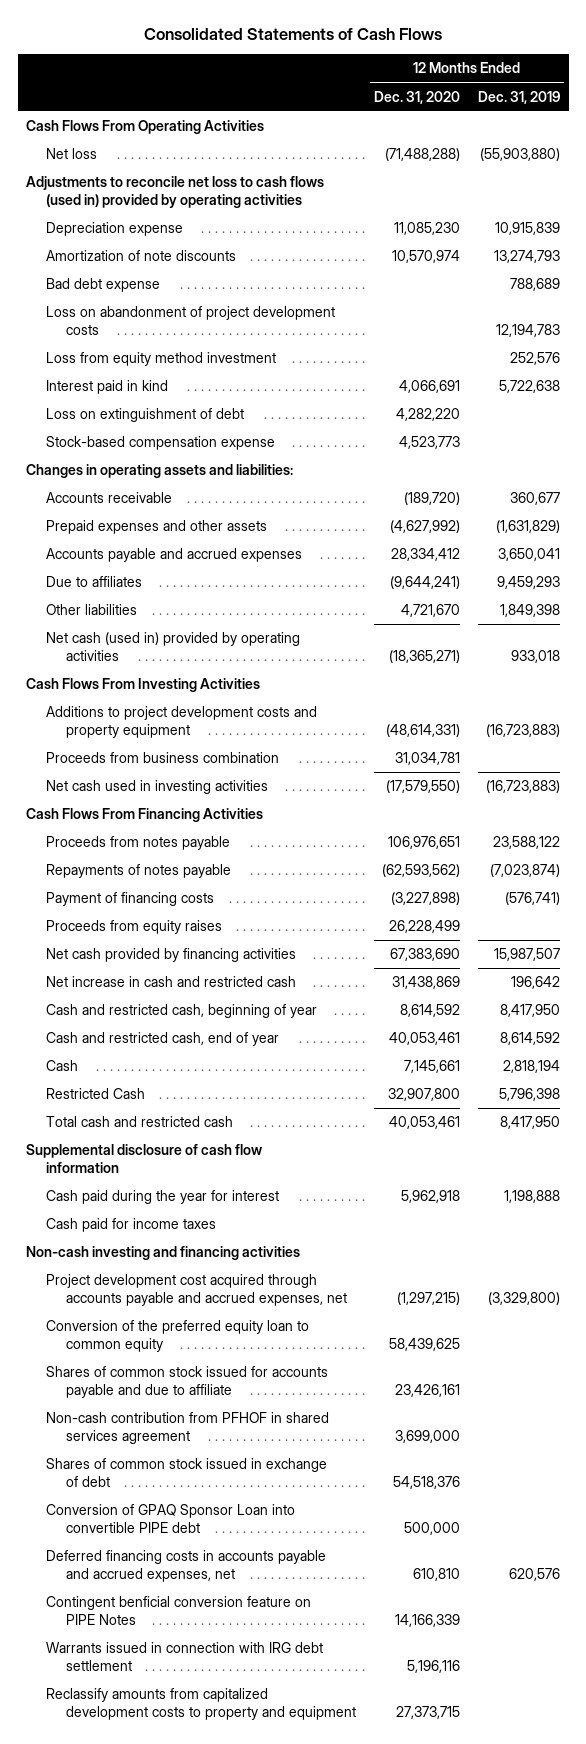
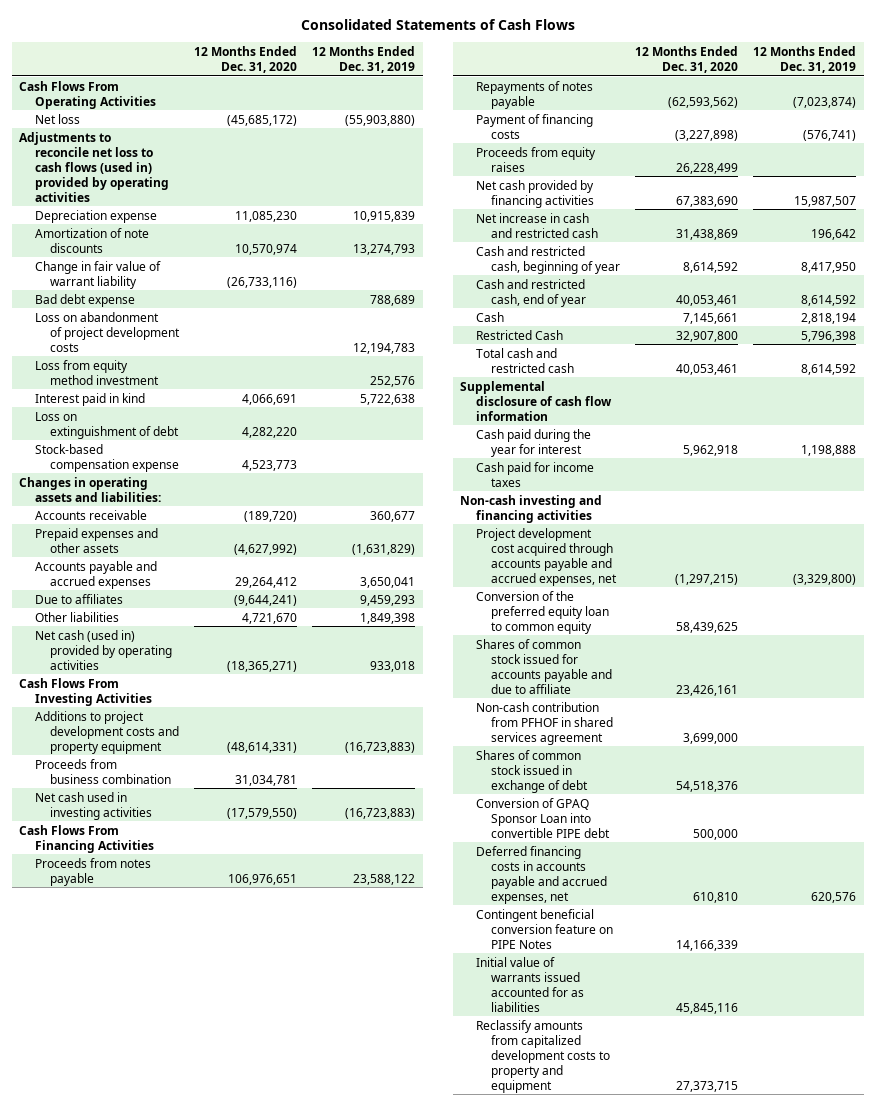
[384,148,460,162] (71,488,288) -> [227,114,298,126] (45,685,172)
none -> [34,260,161,289] Change in fair value of warrant liability
[390,548,460,562] 28,334,412 -> [235,576,298,588] 29,264,412
[499,1116,560,1130] 8,417,950 -> [801,363,857,375] 8,614,592
[46,1642,324,1671] Warrants issued in connection with IRG debt settlement -> none
[46,1596,312,1625] Contingent benficial conversion feature on PIPE Notes -> [475,908,614,949] Contingent beneficial conversion feature on PIPE Notes
none -> [475,956,585,1012] Initial value of warrants issued accounted for as liabilities

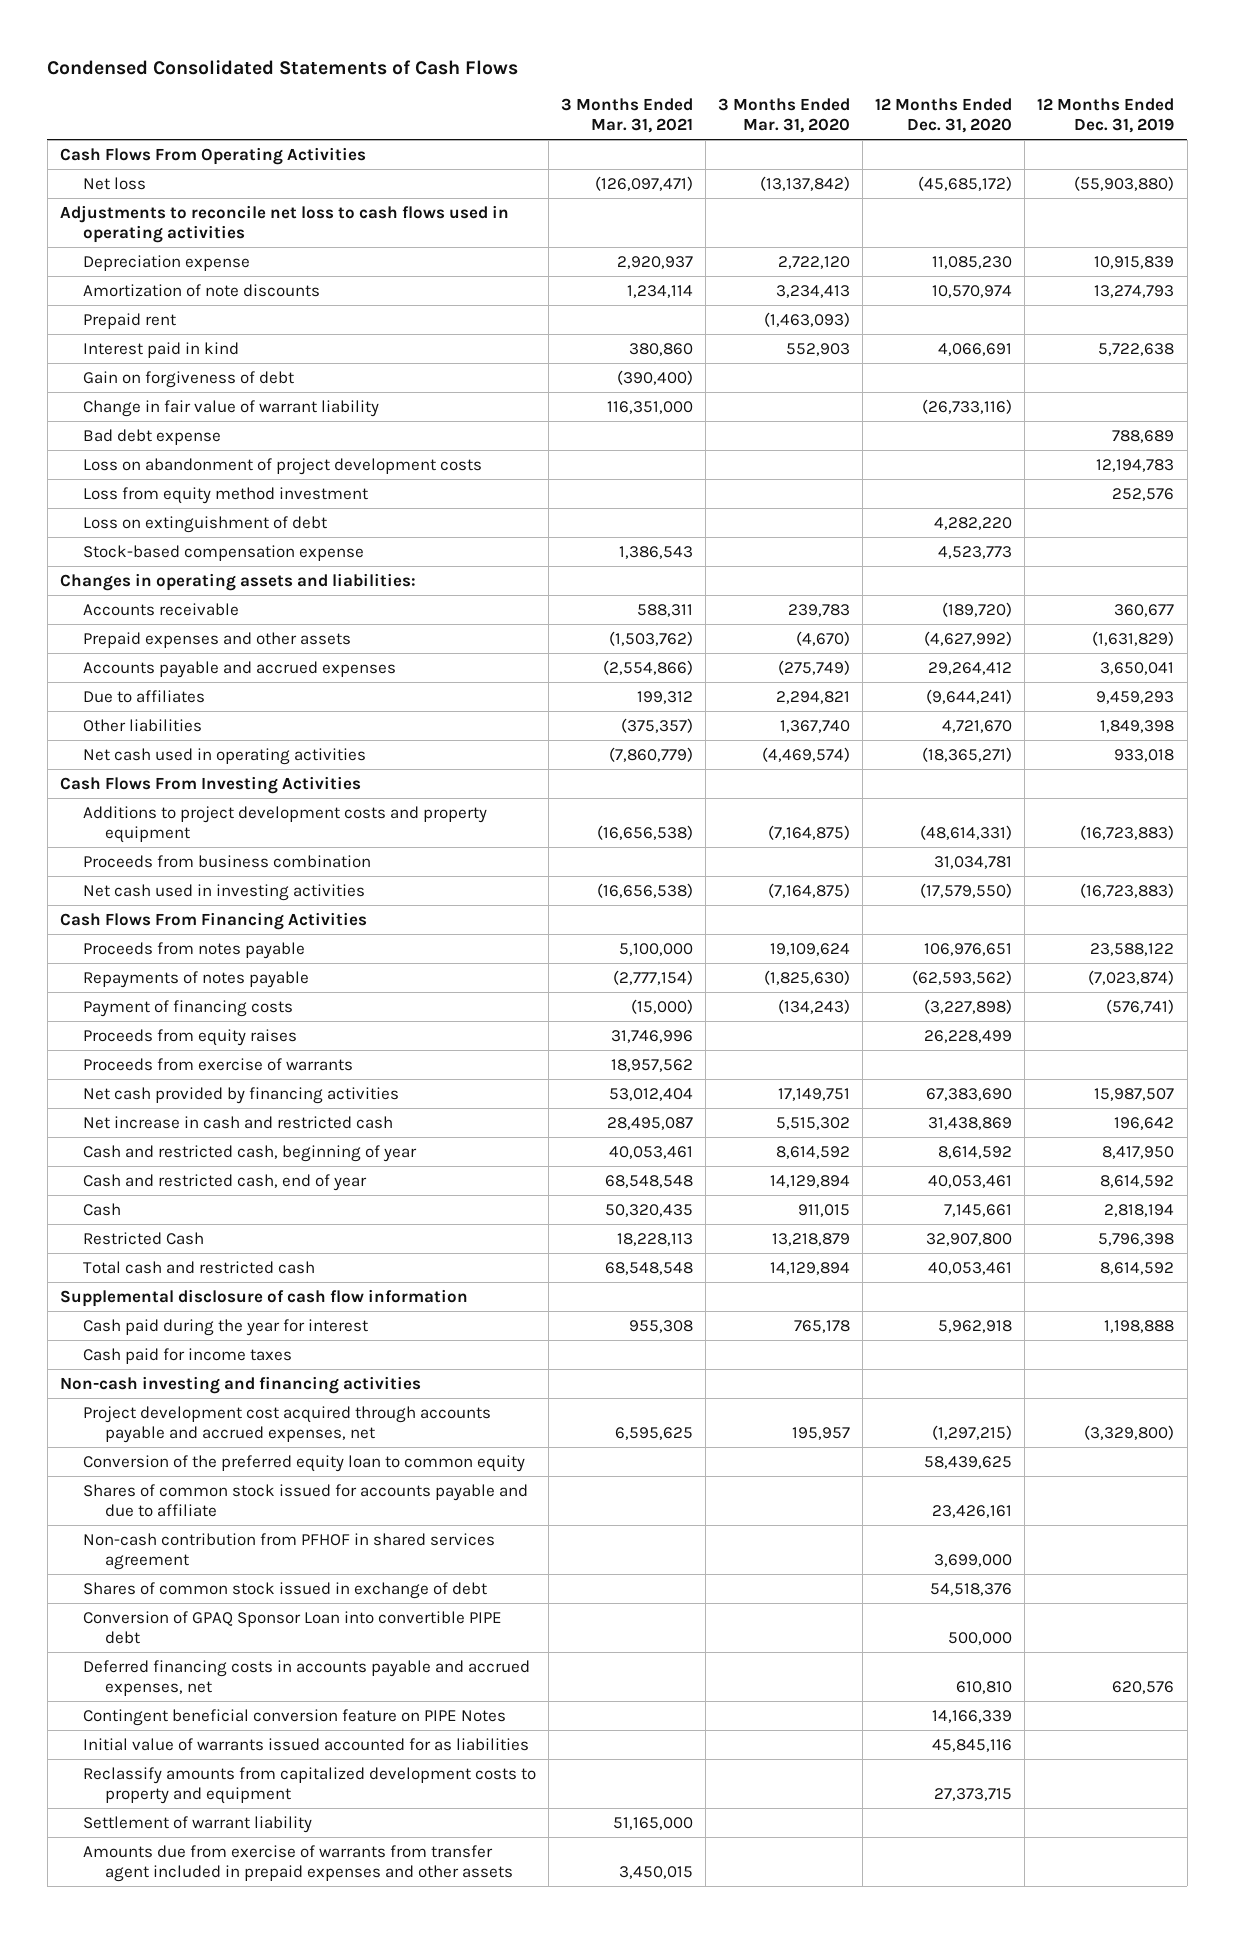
[300,19,575,31] Consolidated Statements of Cash Flows -> [47,59,519,75] Condensed Consolidated Statements of Cash Flows
none -> [560,98,693,134] 3 Months Ended Mar. 31, 2021
none -> [718,98,851,134] 3 Months Ended Mar. 31, 2020
[19,131,169,202] Adjustments to reconcile net loss to cash flows (used in) provided by operating activities -> [59,204,509,243] Adjustments to reconcile net loss to cash flows used in operating activities
none -> [82,312,176,329] Prepaid rent
[34,392,145,406] Interest paid in kind -> [82,341,239,358] Interest paid in kind
none -> [82,370,294,388] Gain on forgiveness of debt
[34,629,172,670] Net cash (used in) provided by operating activities -> [82,747,366,765] Net cash used in operating activities
none -> [82,1057,353,1071] Proceeds from exercise of warrants
none -> [82,1815,312,1833] Settlement of warrant liability
none -> [82,1844,514,1882] Amounts due from exercise of warrants from transfer agent included in prepaid expenses and other assets

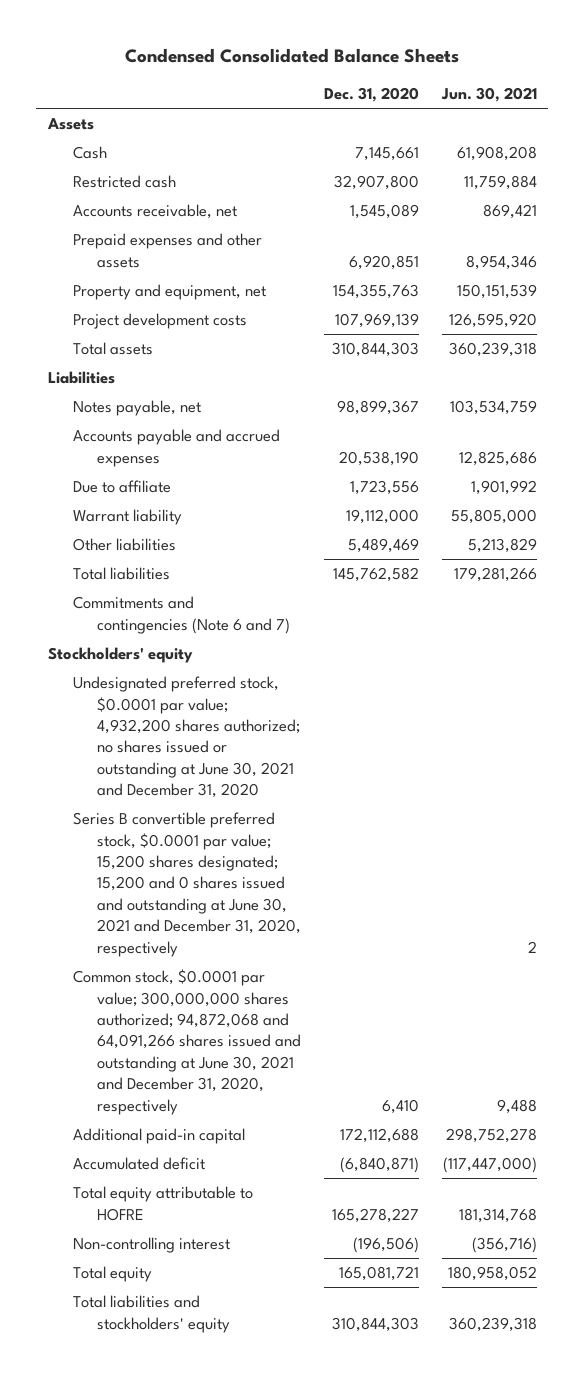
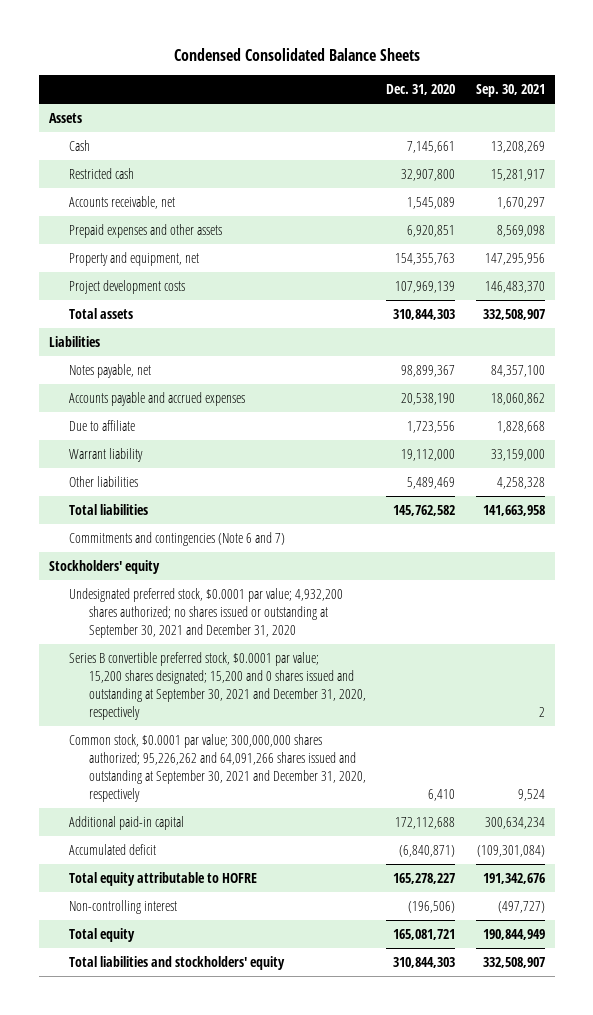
[440,87,537,103] Jun. 30, 2021 -> none
none -> [475,83,545,97] Sep. 30, 2021
[72,676,301,799] Undesignated preferred stock, $0.0001 par value; 4,932,200 shares authorized; no shares issued or outstanding at June 30, 2021 and December 31, 2020 -> [69,588,344,638] Undesignated preferred stock, $0.0001 par value; 4,932,200 shares authorized; no shares issued or outstanding at September 30, 2021 and December 31, 2020
[72,812,302,957] Series B convertible preferred stock, $0.0001 par value; 15,200 shares designated; 15,200 and 0 shares issued and outstanding at June 30, 2021 and December 31, 2020, respectively -> [69,652,367,720] Series B convertible preferred stock, $0.0001 par value; 15,200 shares designated; 15,200 and 0 shares issued and outstanding at September 30, 2021 and December 31, 2020, respectively
[72,969,302,1115] Common stock, $0.0001 par value; 300,000,000 shares authorized; 94,872,068 and 64,091,266 shares issued and outstanding at June 30, 2021 and December 31, 2020, respectively -> [69,734,367,802] Common stock, $0.0001 par value; 300,000,000 shares authorized; 95,226,262 and 64,091,266 shares issued and outstanding at September 30, 2021 and December 31, 2020, respectively

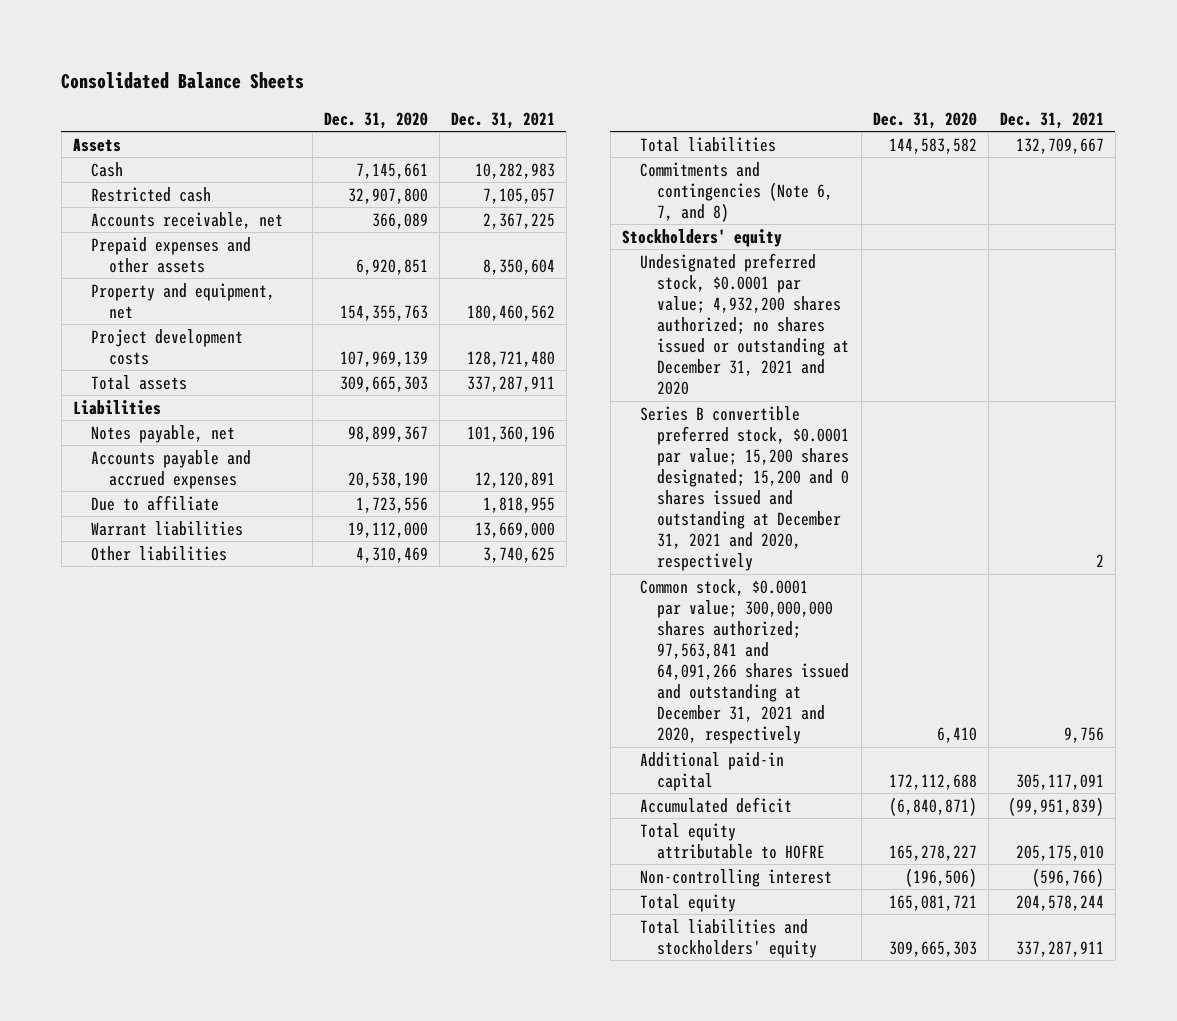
[173,47,420,61] Condensed Consolidated Balance Sheets -> [61,72,305,90] Consolidated Balance Sheets
[475,83,545,97] Sep. 30, 2021 -> none
none -> [450,111,555,129] Dec. 31, 2021
[407,197,456,210] 1,545,089 -> [371,212,428,229] 366,089
[393,309,456,321] 310,844,303 -> [339,375,428,392] 309,665,303
[69,448,144,463] Warrant liability -> [90,520,243,536] Warrant liabilities
[407,477,456,490] 5,489,469 -> [355,546,428,563] 4,310,469
[393,505,456,517] 145,762,582 -> [888,137,977,154] 144,583,582
[69,532,286,547] Commitments and contingencies (Note 6 and 7) -> [639,161,834,222] Commitments and contingencies (Note 6, 7, and 8)
[69,588,344,638] Undesignated preferred stock, $0.0001 par value; 4,932,200 shares authorized; no shares issued or outstanding at September 30, 2021 and December 31, 2020 -> [639,252,850,396] Undesignated preferred stock, $0.0001 par value; 4,932,200 shares authorized; no shares issued or outstanding at December 31, 2021 and 2020
[69,652,367,720] Series B convertible preferred stock, $0.0001 par value; 15,200 shares designated; 15,200 and 0 shares issued and outstanding at September 30, 2021 and December 31, 2020, respectively -> [639,405,850,572] Series B convertible preferred stock, $0.0001 par value; 15,200 shares designated; 15,200 and 0 shares issued and outstanding at December 31, 2021 and 2020, respectively
[69,734,367,802] Common stock, $0.0001 par value; 300,000,000 shares authorized; 95,226,262 and 64,091,266 shares issued and outstanding at September 30, 2021 and December 31, 2020, respectively -> [639,578,850,745] Common stock, $0.0001 par value; 300,000,000 shares authorized; 97,563,841 and 64,091,266 shares issued and outstanding at December 31, 2021 and 2020, respectively
[393,957,456,969] 310,844,303 -> [888,940,977,957] 309,665,303

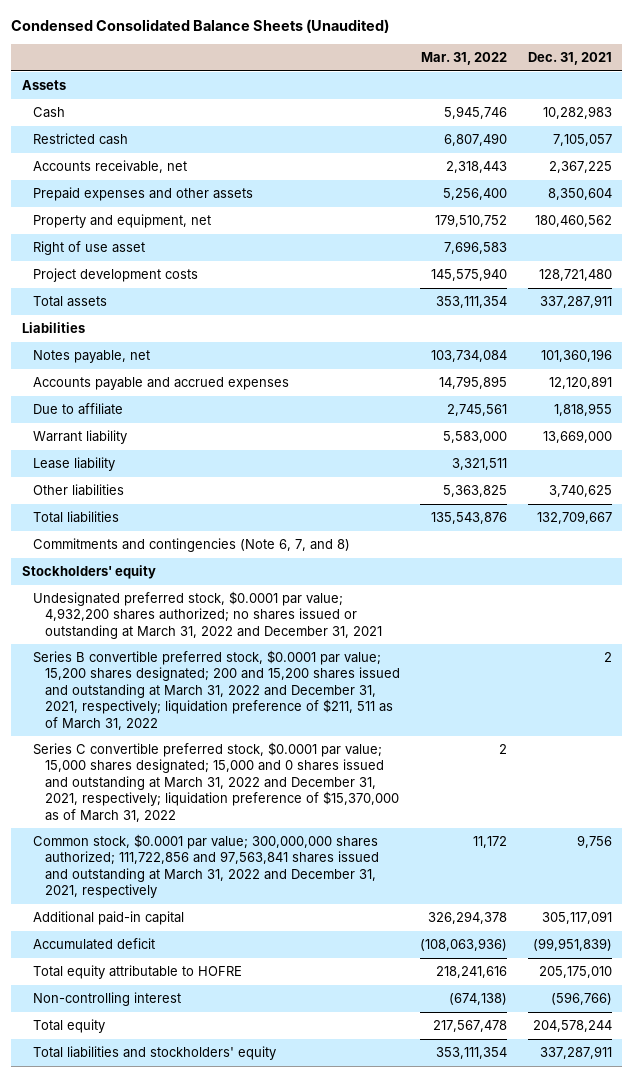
[61,72,305,90] Consolidated Balance Sheets -> [11,19,390,34] Condensed Consolidated Balance Sheets (Unaudited)
[323,111,428,129] Dec. 31, 2020 -> none
none -> [421,51,508,65] Mar. 31, 2022
none -> [33,240,146,255] Right of use asset
[90,520,243,536] Warrant liabilities -> [33,429,128,444] Warrant liability
none -> [33,456,116,471] Lease liability
[639,252,850,396] Undesignated preferred stock, $0.0001 par value; 4,932,200 shares authorized; no shares issued or outstanding at December 31, 2021 and 2020 -> [33,590,382,639] Undesignated preferred stock, $0.0001 par value; 4,932,200 shares authorized; no shares issued or outstanding at March 31, 2022 and December 31, 2021
[639,405,850,572] Series B convertible preferred stock, $0.0001 par value; 15,200 shares designated; 15,200 and 0 shares issued and outstanding at December 31, 2021 and 2020, respectively -> [33,649,400,730] Series B convertible preferred stock, $0.0001 par value; 15,200 shares designated; 200 and 15,200 shares issued and outstanding at March 31, 2022 and December 31, 2021, respectively; liquidation preference of $211, 511 as of March 31, 2022
none -> [33,741,399,822] Series C convertible preferred stock, $0.0001 par value; 15,000 shares designated; 15,000 and 0 shares issued and outstanding at March 31, 2022 and December 31, 2021, respectively; liquidation preference of $15,370,000 as of March 31, 2022
[639,578,850,745] Common stock, $0.0001 par value; 300,000,000 shares authorized; 97,563,841 and 64,091,266 shares issued and outstanding at December 31, 2021 and 2020, respectively -> [33,833,379,899] Common stock, $0.0001 par value; 300,000,000 shares authorized; 111,722,856 and 97,563,841 shares issued and outstanding at March 31, 2022 and December 31, 2021, respectively

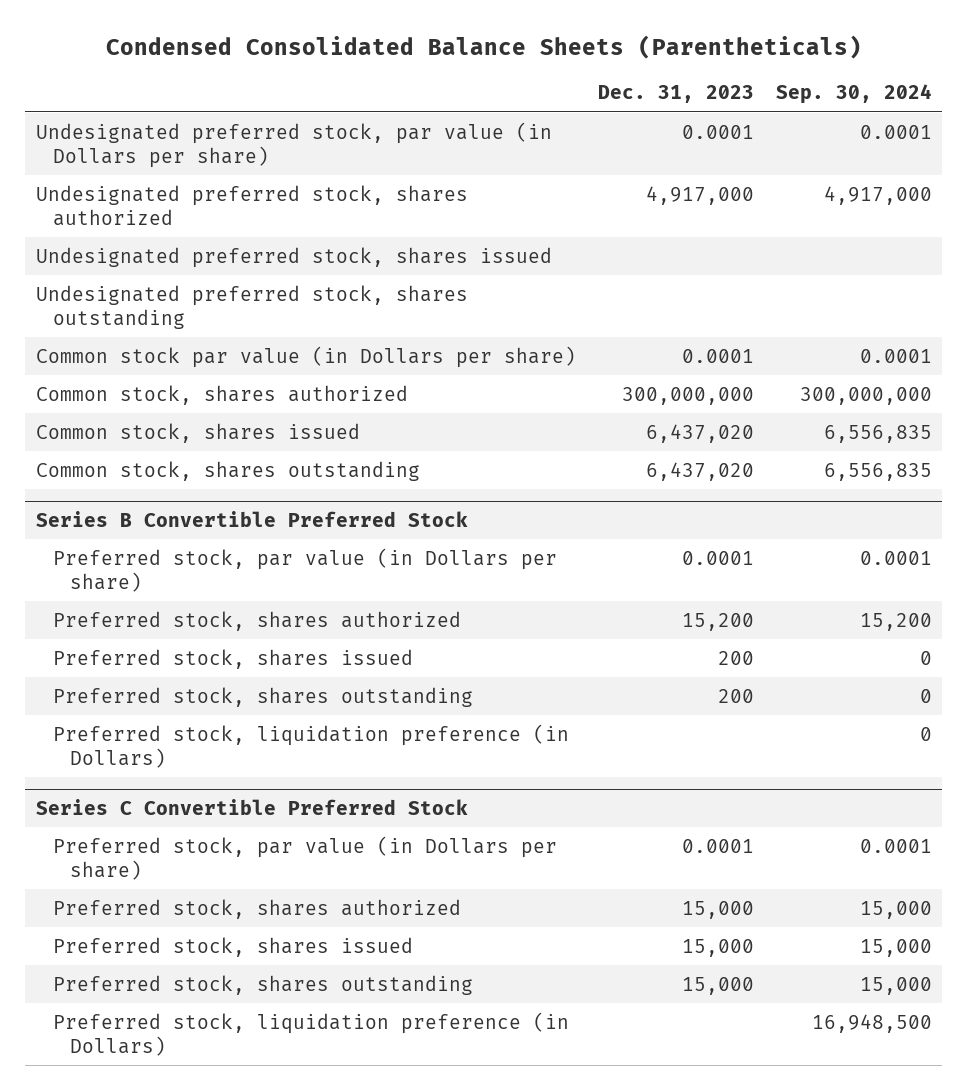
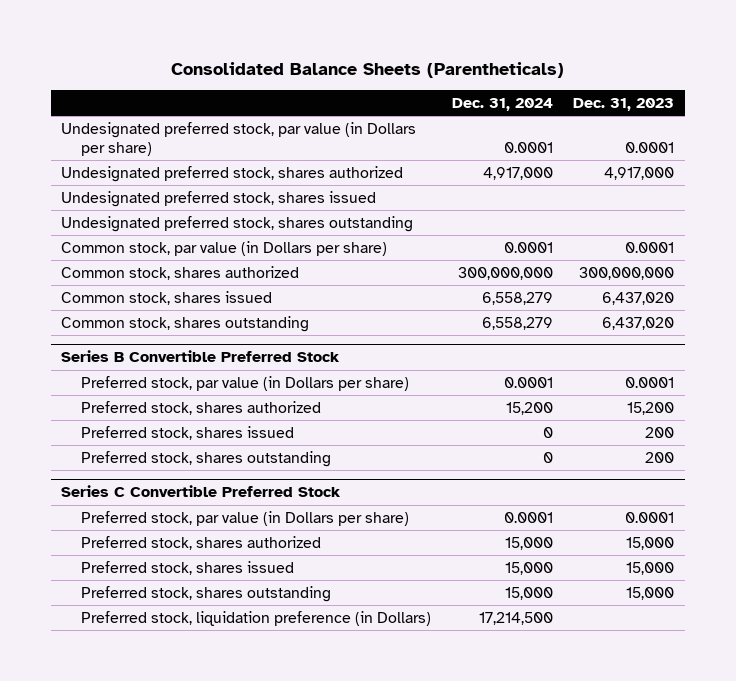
[105,34,862,59] Condensed Consolidated Balance Sheets (Parentheticals) -> [170,61,564,78] Consolidated Balance Sheets (Parentheticals)
[775,84,932,105] Sep. 30, 2024 -> none
none -> [451,98,553,112] Dec. 31, 2024
[36,345,577,368] Common stock par value (in Dollars per share) -> [61,240,388,256] Common stock, par value (in Dollars per share)
[52,723,569,768] Preferred stock, liquidation preference (in Dollars) -> none

